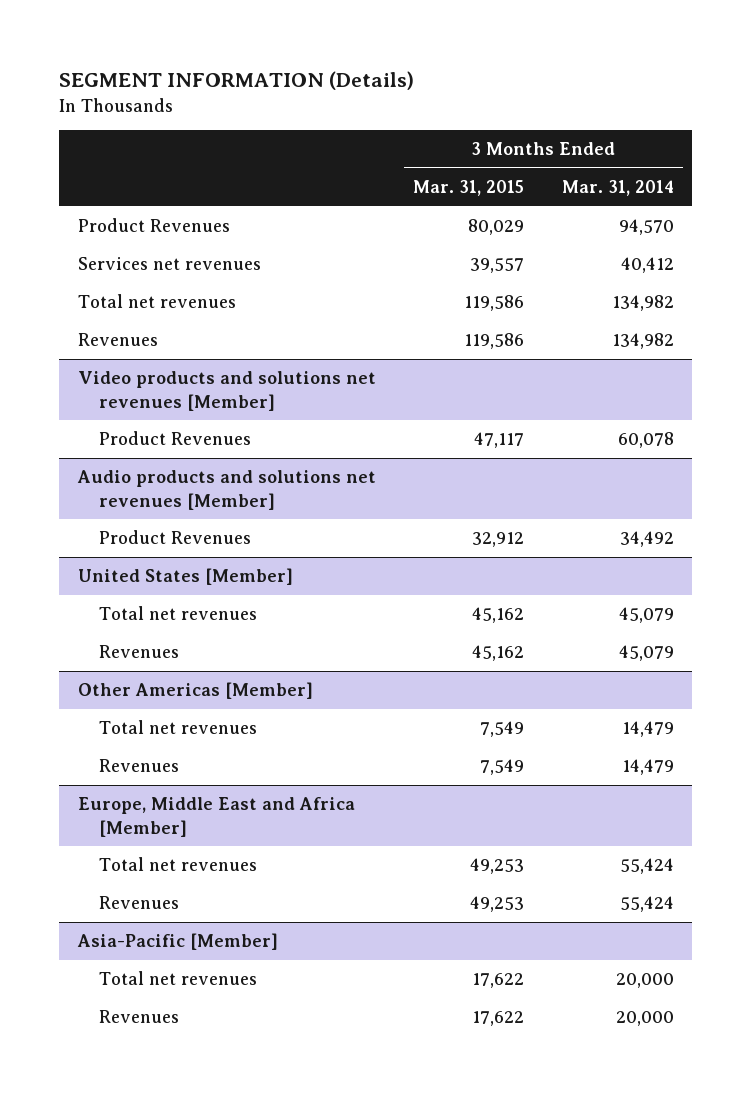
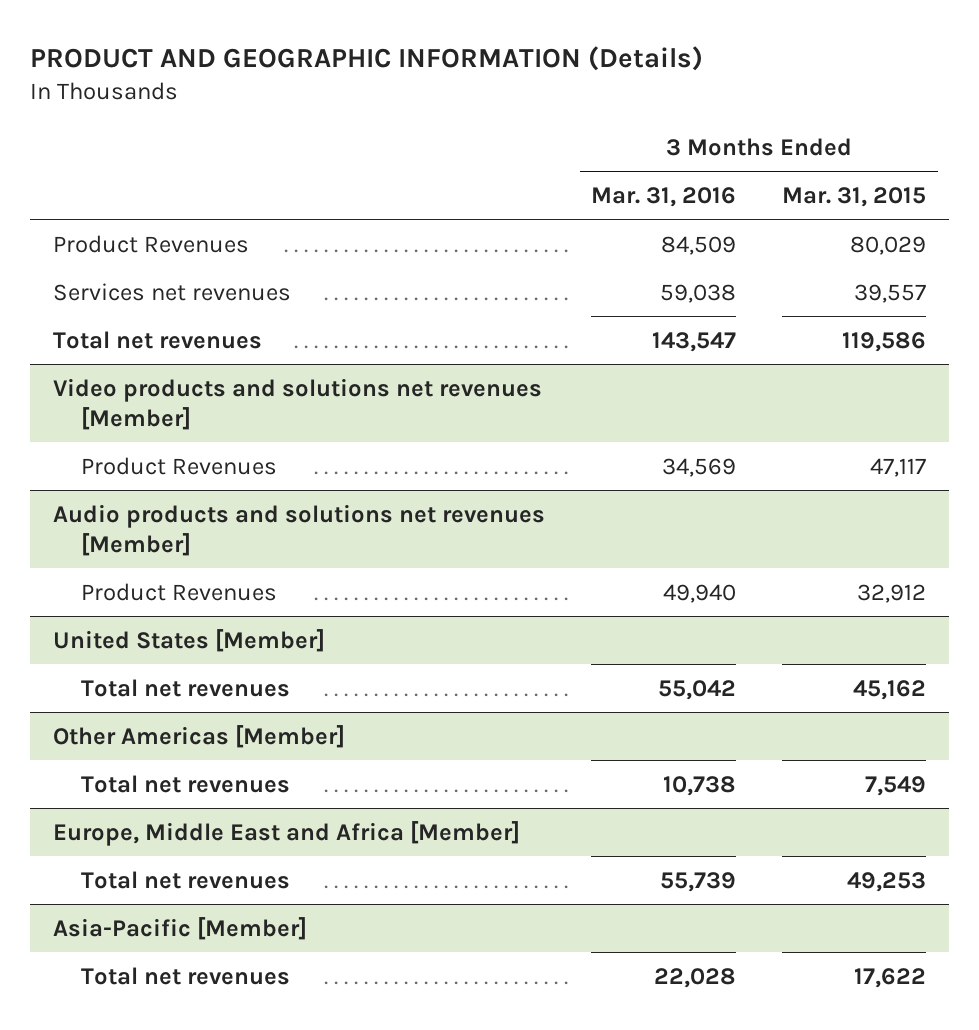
[59,71,415,91] SEGMENT INFORMATION (Details) -> [30,46,704,72] PRODUCT AND GEOGRAPHIC INFORMATION (Details)
[561,180,674,197] Mar. 31, 2014 -> none
none -> [591,186,737,207] Mar. 31, 2016
[77,333,158,347] Revenues -> none
[99,645,180,659] Revenues -> none
[99,759,180,773] Revenues -> none
[99,896,180,910] Revenues -> none
[99,1010,180,1024] Revenues -> none

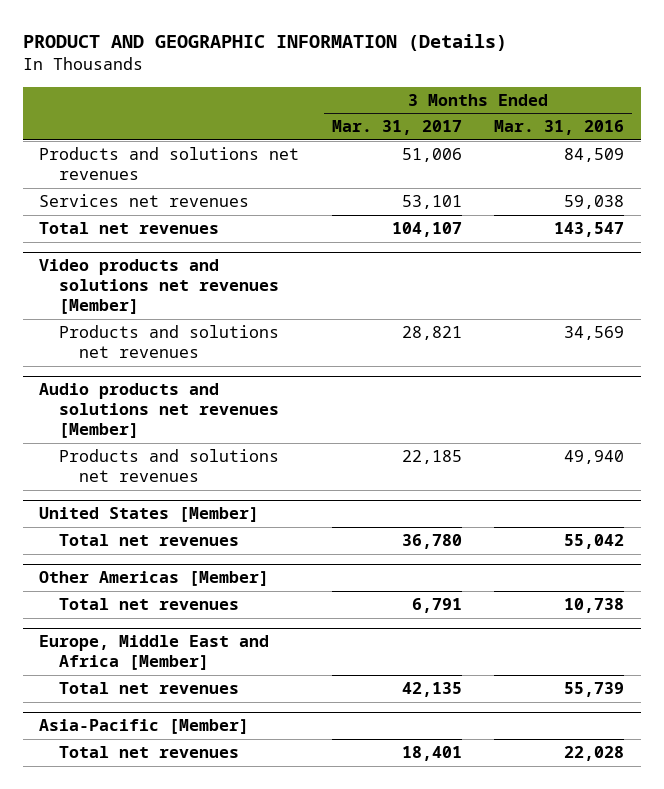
[782,186,927,207] Mar. 31, 2015 -> none
none -> [331,120,462,136] Mar. 31, 2017
[53,234,250,253] Product Revenues -> [39,147,300,181] Products and solutions net revenues
[80,456,277,475] Product Revenues -> [59,325,280,359] Products and solutions net revenues
[80,582,277,601] Product Revenues -> [59,449,280,483] Products and solutions net revenues

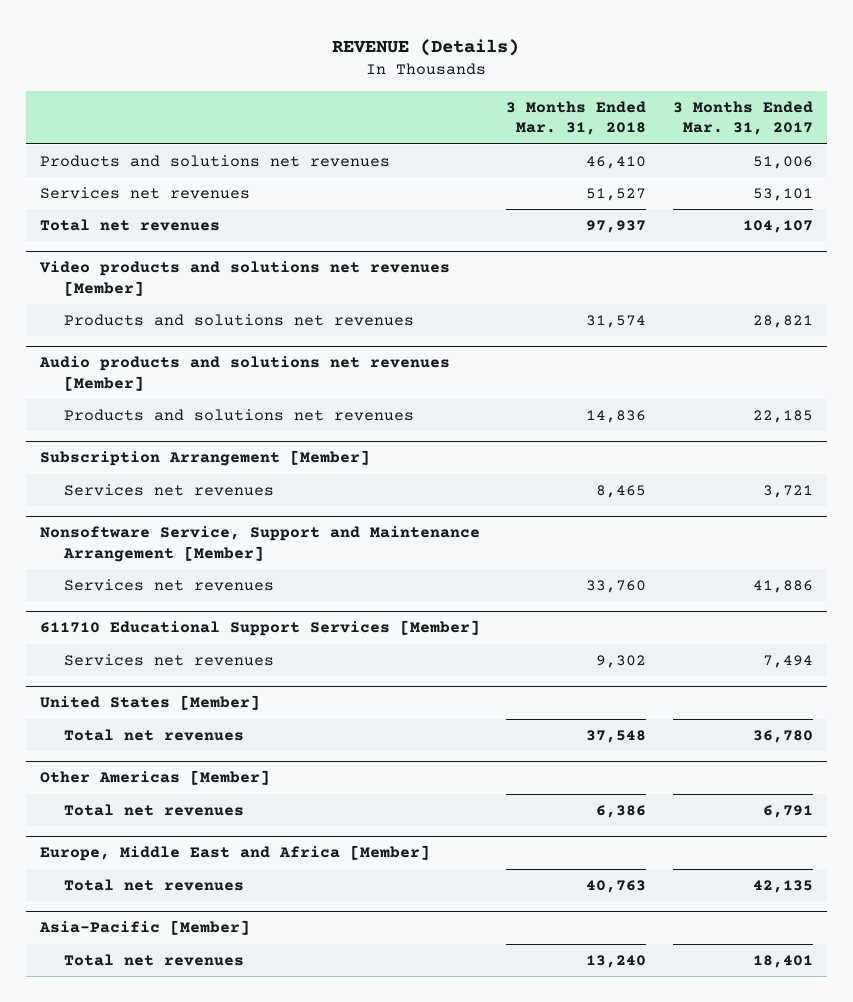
[22,34,507,52] PRODUCT AND GEOGRAPHIC INFORMATION (Details) -> [332,38,520,56] REVENUE (Details)
[494,120,625,136] Mar. 31, 2016 -> none
none -> [506,100,647,136] 3 Months Ended Mar. 31, 2018
none -> [39,450,370,467] Subscription Arrangement [Member]
none -> [63,483,274,496] Services net revenues
none -> [39,526,480,562] Nonsoftware Service, Support and Maintenance Arrangement [Member]
none -> [63,578,274,591] Services net revenues
none -> [39,620,480,637] 611710 Educational Support Services [Member]
none -> [63,653,274,666] Services net revenues

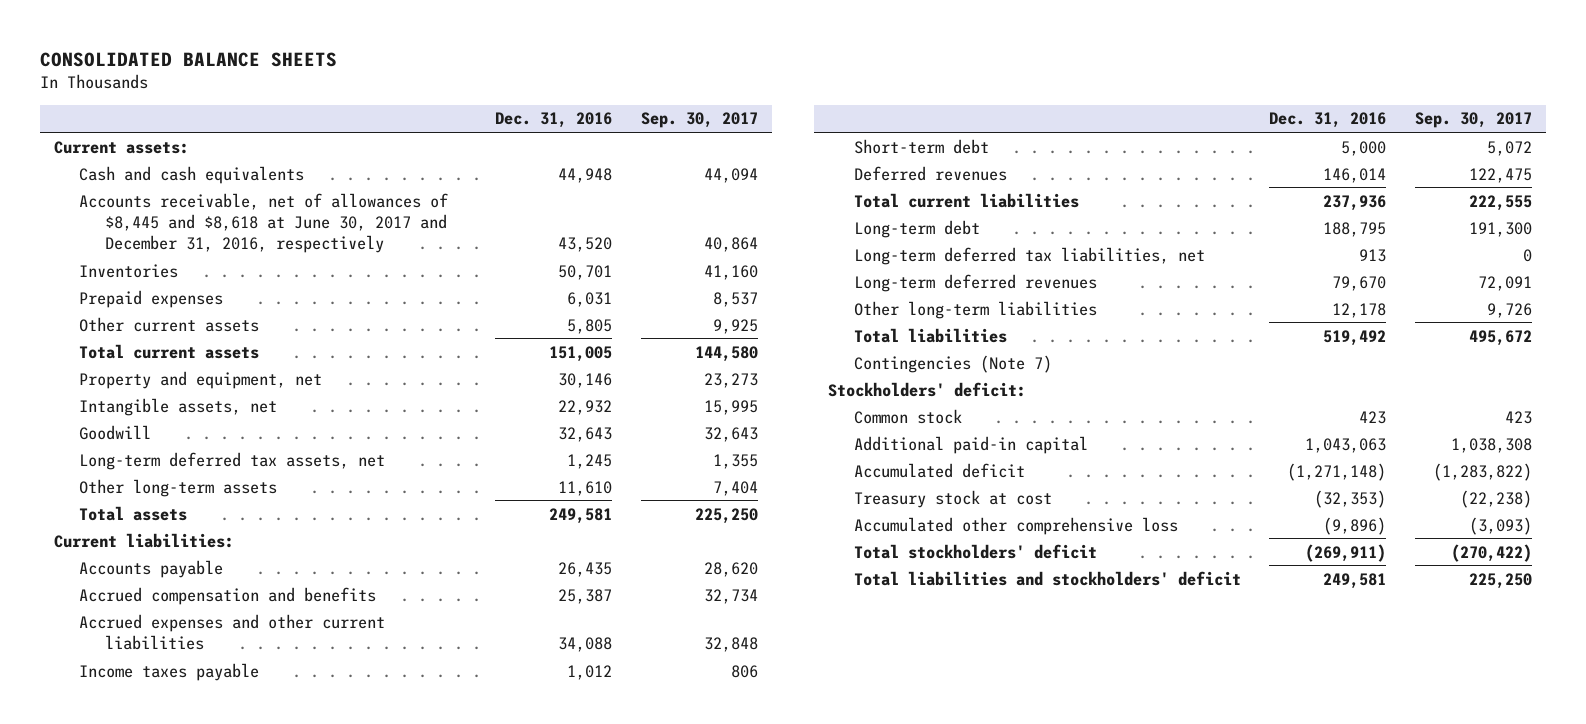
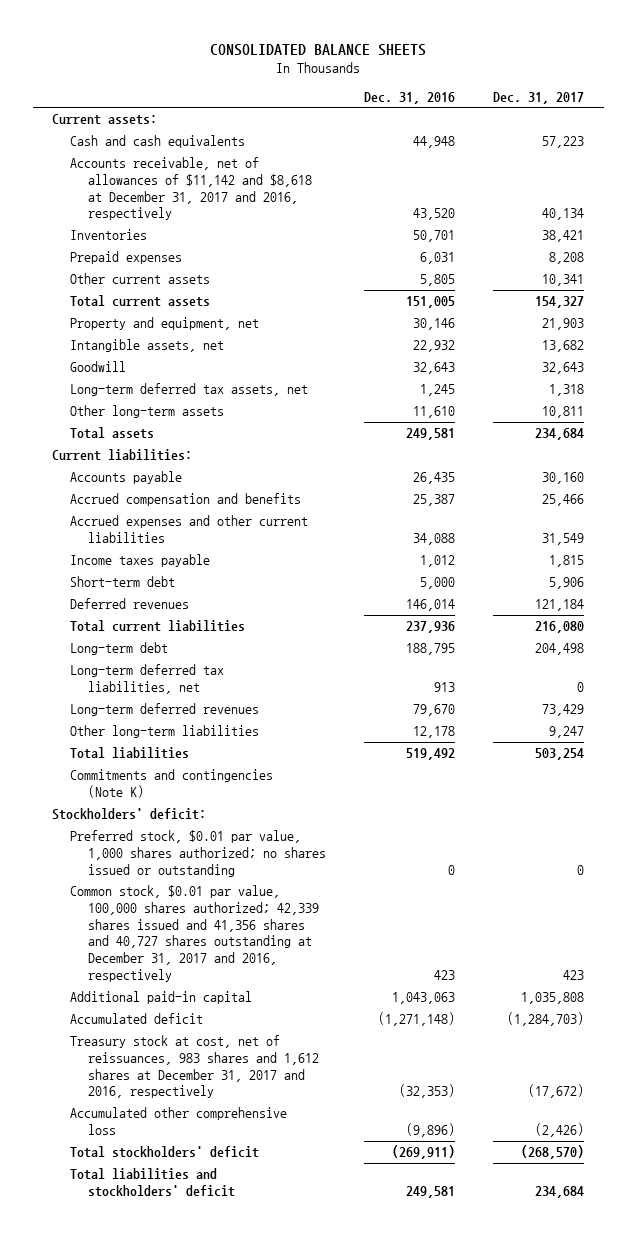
[640,112,758,129] Sep. 30, 2017 -> none
none -> [493,91,585,104] Dec. 31, 2017
[79,192,449,254] Accounts receivable, net of allowances of $8,445 and $8,618 at June 30, 2017 and December 31, 2016, respectively -> [69,157,312,221] Accounts receivable, net of allowances of $11,142 and $8,618 at December 31, 2017 and 2016, respectively
[853,354,1052,373] Contingencies (Note 7) -> [69,769,273,798] Commitments and contingencies (Note K)
none -> [69,830,326,877] Preferred stock, $0.01 par value, 1,000 shares authorized; no shares issued or outstanding
[853,408,962,424] Common stock -> [69,885,319,982] Common stock, $0.01 par value, 100,000 shares authorized; 42,339 shares issued and 41,356 shares and 40,727 shares outstanding at December 31, 2017 and 2016, respectively
[853,489,1052,508] Treasury stock at cost -> [69,1035,319,1099] Treasury stock at cost, net of reissuances, 983 shares and 1,612 shares at December 31, 2017 and 2016, respectively

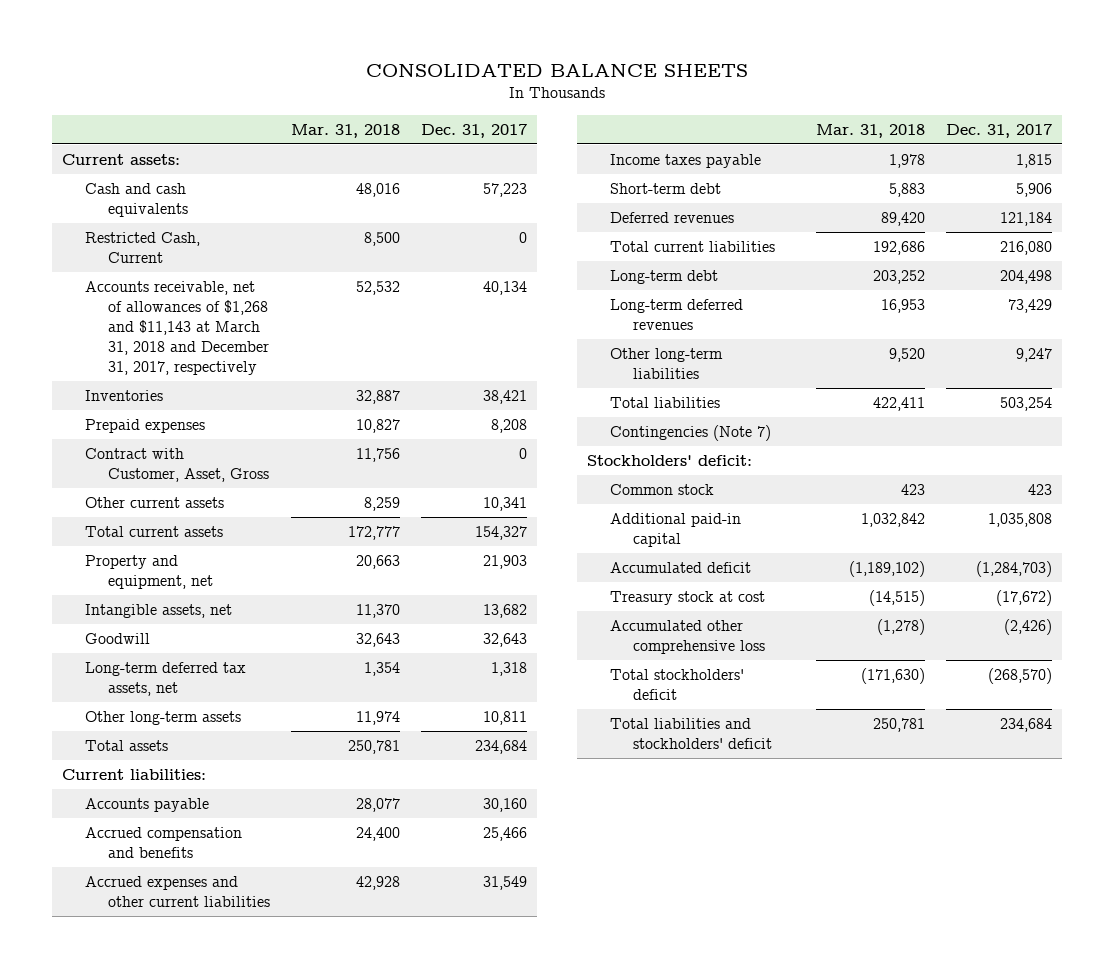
[363,91,455,104] Dec. 31, 2016 -> none
none -> [290,123,400,138] Mar. 31, 2018
none -> [85,232,201,264] Restricted Cash, Current
[69,157,312,221] Accounts receivable, net of allowances of $11,142 and $8,618 at December 31, 2017 and 2016, respectively -> [85,281,269,375] Accounts receivable, net of allowances of $1,268 and $11,143 at March 31, 2018 and December 31, 2017, respectively
none -> [85,448,269,483] Contract with Customer, Asset, Gross
[69,664,224,694] Long-term deferred tax liabilities, net -> none
[69,769,273,798] Commitments and contingencies (Note K) -> [610,425,772,442] Contingencies (Note 7)
[69,830,326,877] Preferred stock, $0.01 par value, 1,000 shares authorized; no shares issued or outstanding -> none
[69,885,319,982] Common stock, $0.01 par value, 100,000 shares authorized; 42,339 shares issued and 41,356 shares and 40,727 shares outstanding at December 31, 2017 and 2016, respectively -> [610,484,715,496] Common stock
[69,1035,319,1099] Treasury stock at cost, net of reissuances, 983 shares and 1,612 shares at December 31, 2017 and 2016, respectively -> [610,591,766,606] Treasury stock at cost

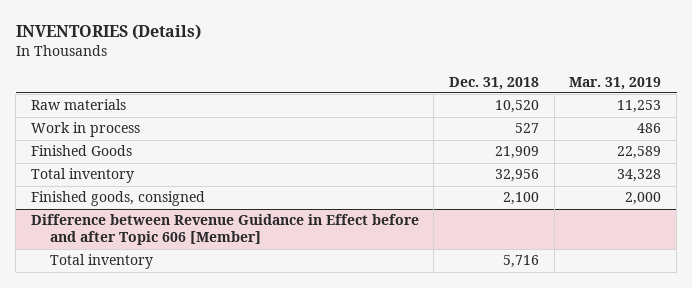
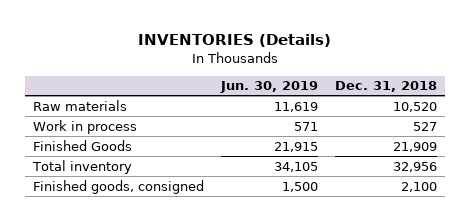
[569,76,662,90] Mar. 31, 2019 -> none
none -> [220,81,319,94] Jun. 30, 2019
[30,214,419,246] Difference between Revenue Guidance in Effect before and after Topic 606 [Member] -> none
[49,254,153,270] Total inventory -> none

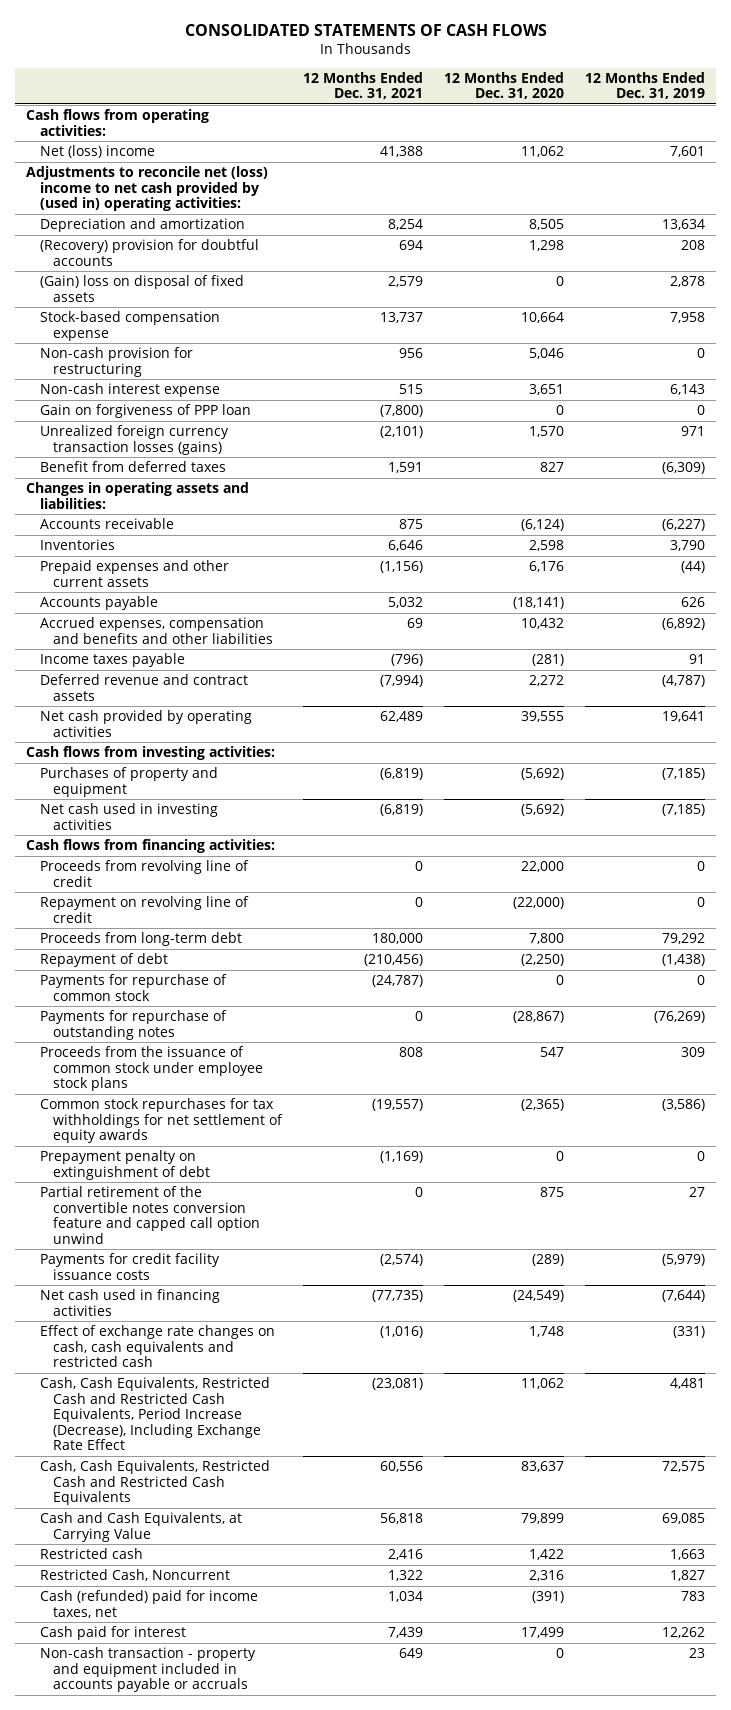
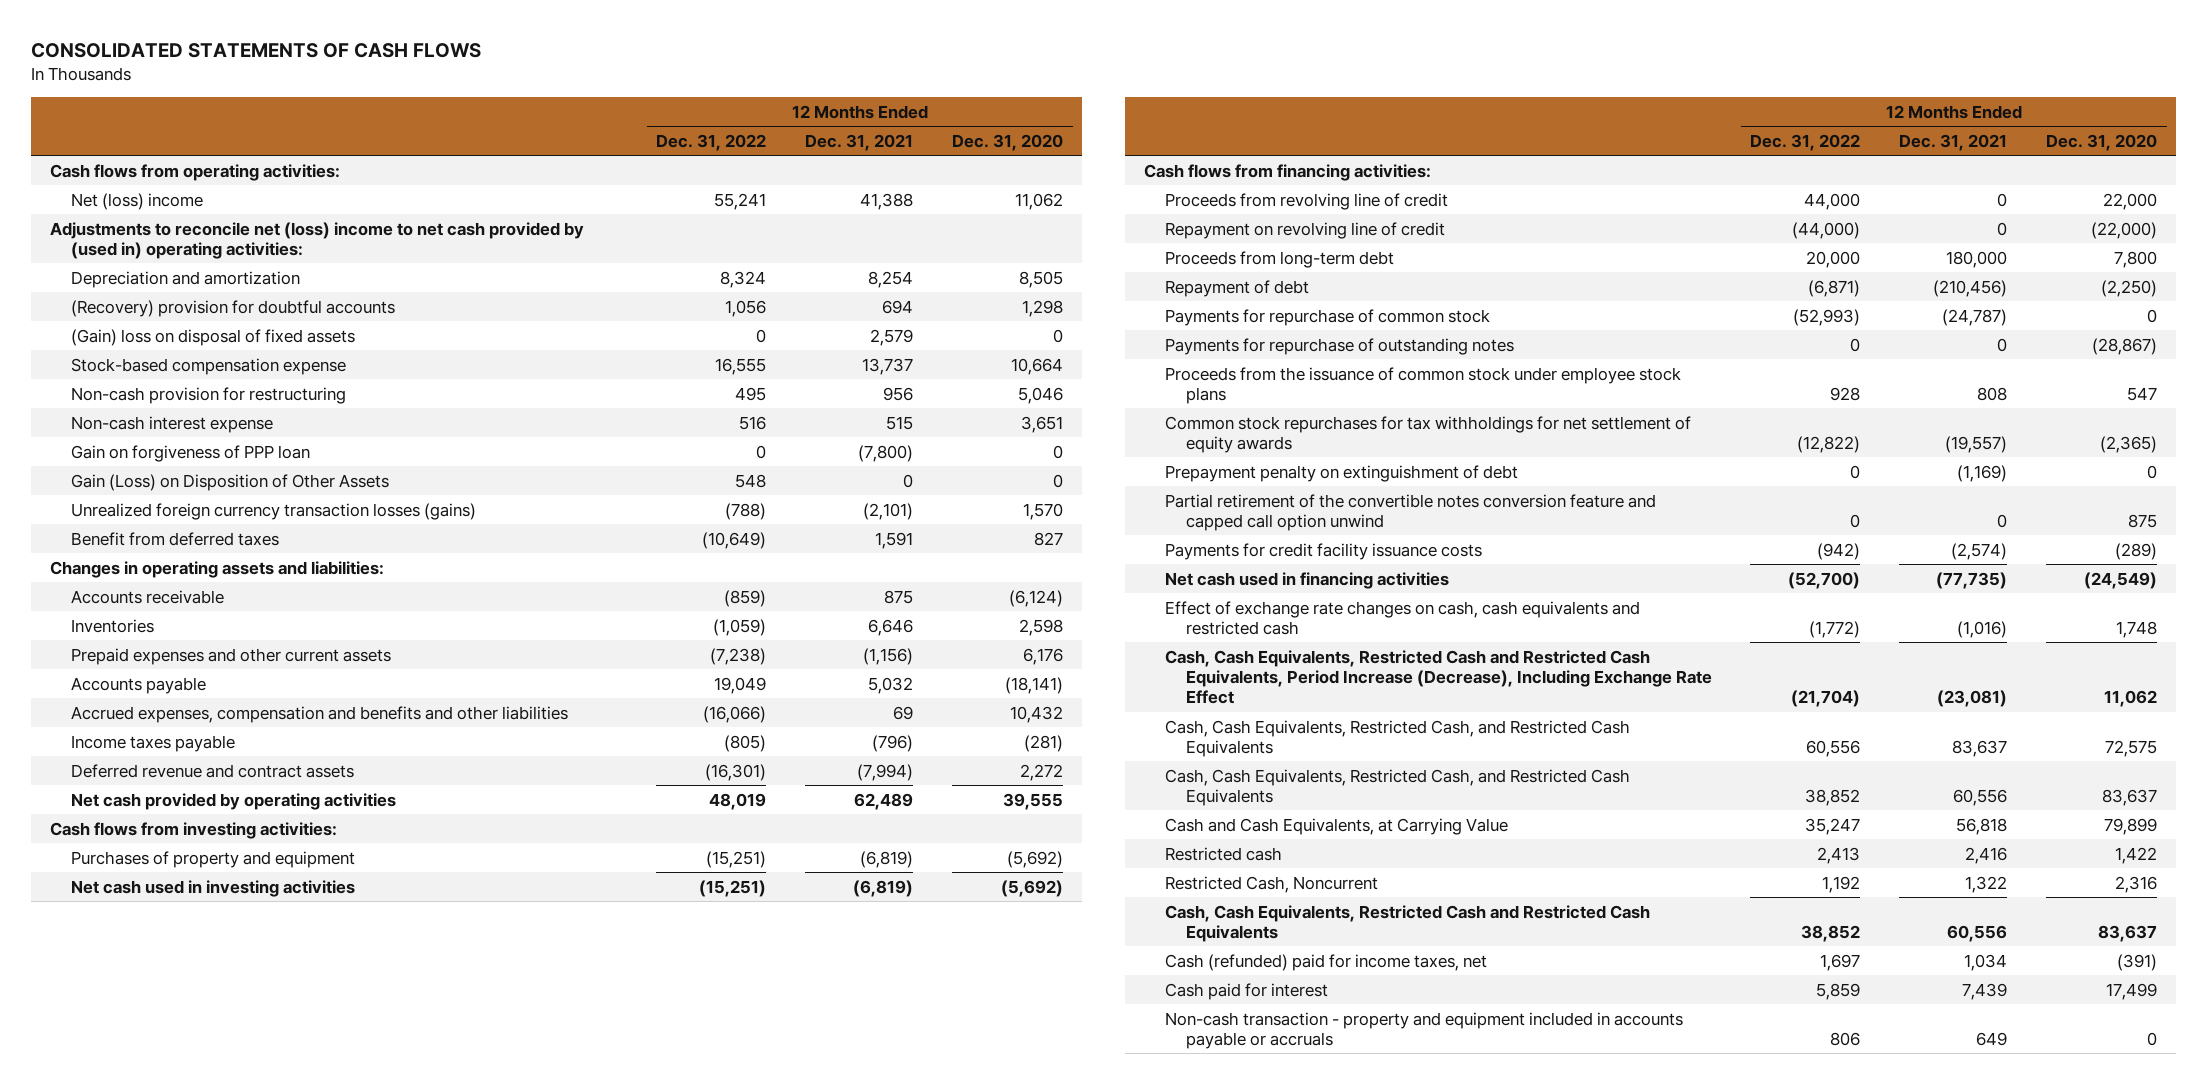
[585,71,706,100] 12 Months Ended Dec. 31, 2019 -> none
none -> [656,133,767,151] Dec. 31, 2022
none -> [70,473,389,491] Gain (Loss) on Disposition of Other Assets
none -> [1164,719,1630,757] Cash, Cash Equivalents, Restricted Cash, and Restricted Cash Equivalents
none -> [1164,768,1630,806] Cash, Cash Equivalents, Restricted Cash, and Restricted Cash Equivalents
[39,1460,270,1506] Cash, Cash Equivalents, Restricted Cash and Restricted Cash Equivalents -> [1164,904,1650,942] Cash, Cash Equivalents, Restricted Cash and Restricted Cash Equivalents

